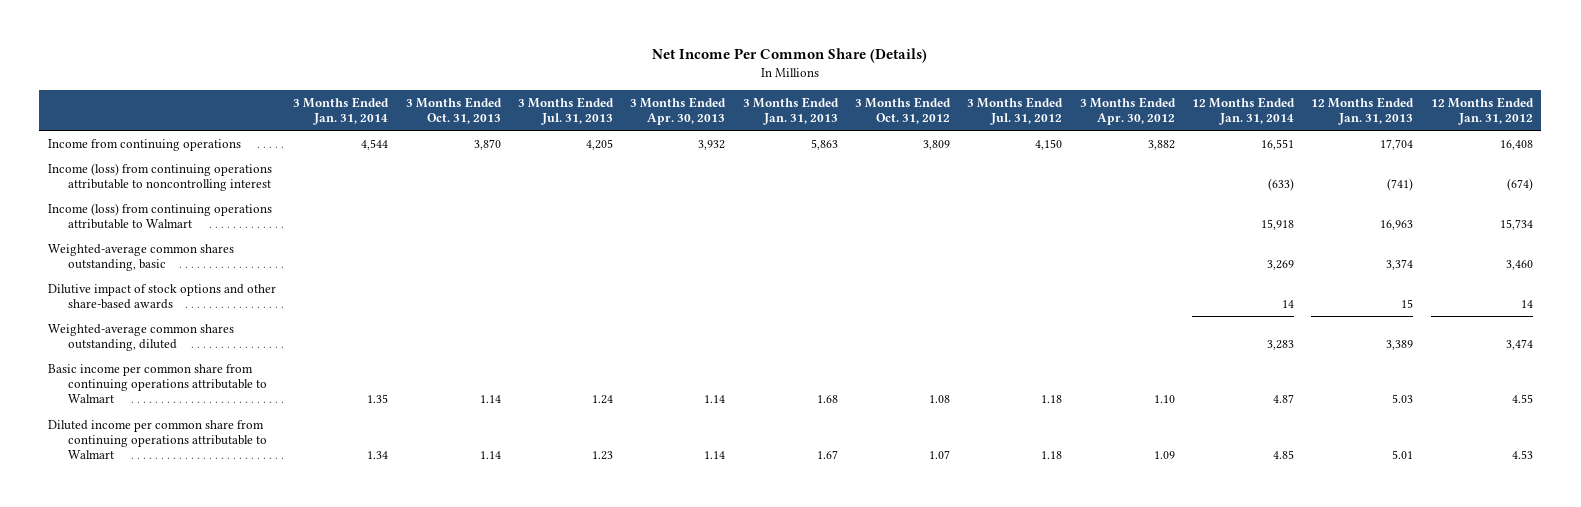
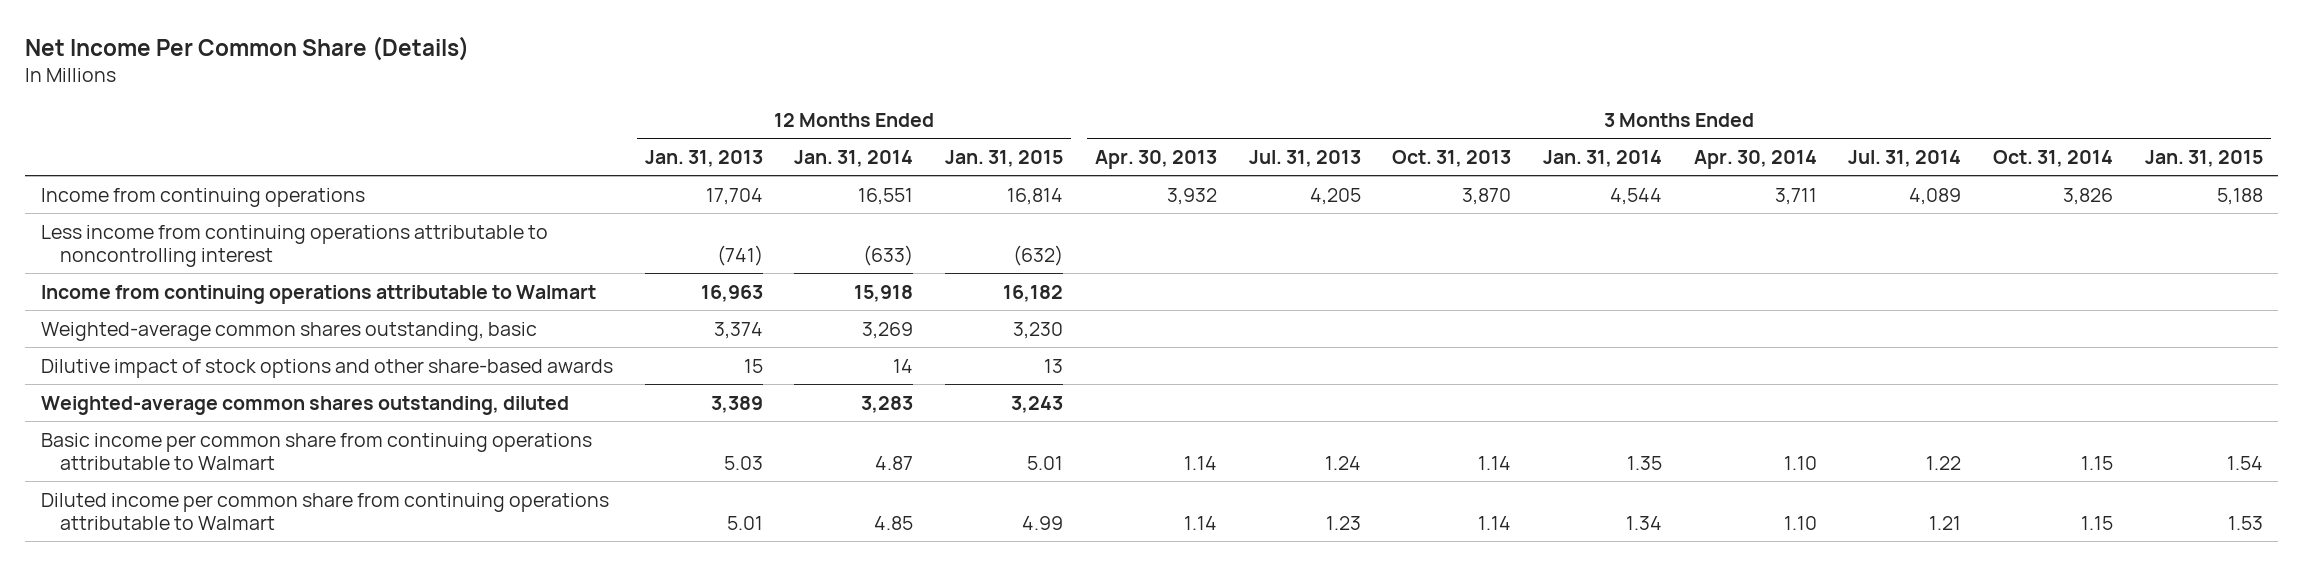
[742,96,839,125] 3 Months Ended Jan. 31, 2013 -> none
[854,96,951,124] 3 Months Ended Oct. 31, 2012 -> none
[967,96,1064,125] 3 Months Ended Jul. 31, 2012 -> none
[1079,96,1176,125] 3 Months Ended Apr. 30, 2012 -> none
[1430,96,1534,125] 12 Months Ended Jan. 31, 2012 -> none
none -> [945,149,1064,167] Jan. 31, 2015
none -> [1693,149,1817,169] Apr. 30, 2014
none -> [1848,149,1962,167] Jul. 31, 2014
none -> [1992,149,2113,167] Oct. 31, 2014
none -> [2144,149,2263,167] Jan. 31, 2015
[47,162,272,192] Income (loss) from continuing operations attributable to noncontrolling interest -> [41,224,549,268] Less income from continuing operations attributable to noncontrolling interest
[47,202,272,230] Income (loss) from continuing operations attributable to Walmart -> [41,284,597,304] Income from continuing operations attributable to Walmart

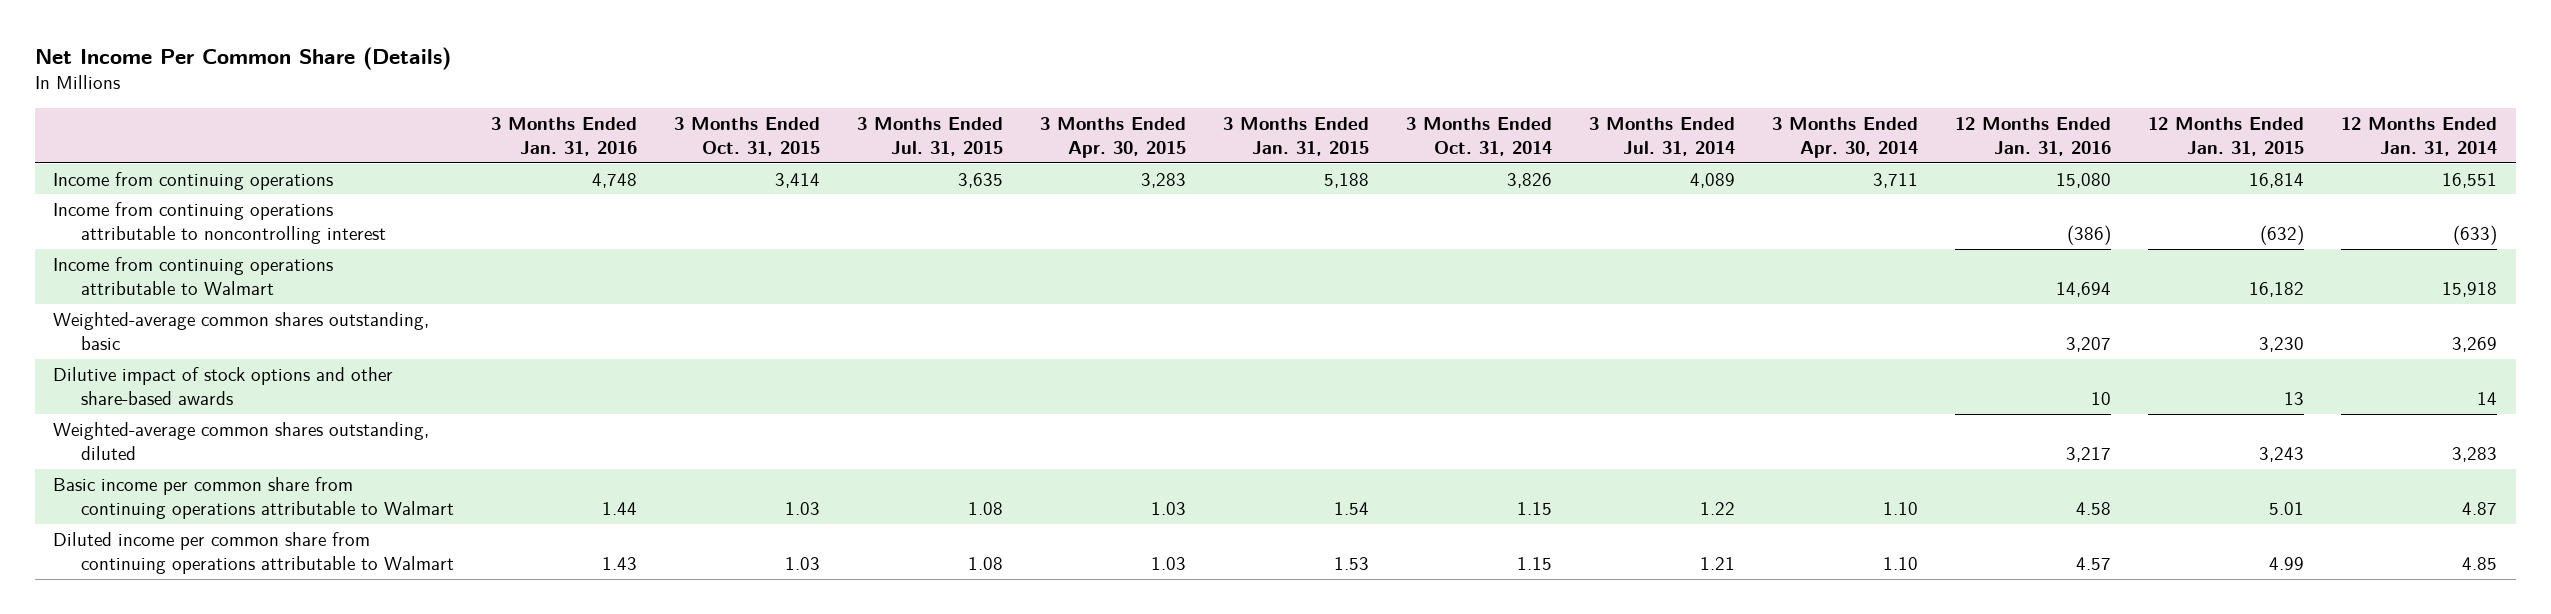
[644,149,763,167] Jan. 31, 2013 -> none
[1094,149,1217,169] Apr. 30, 2013 -> none
[1248,149,1361,167] Jul. 31, 2013 -> none
[1392,149,1512,167] Oct. 31, 2013 -> none
[1542,149,1662,167] Jan. 31, 2014 -> none
none -> [490,116,637,156] 3 Months Ended Jan. 31, 2016
none -> [673,116,820,156] 3 Months Ended Oct. 31, 2015
none -> [856,116,1003,156] 3 Months Ended Jul. 31, 2015
none -> [1039,116,1186,158] 3 Months Ended Apr. 30, 2015
none -> [1955,116,2112,156] 12 Months Ended Jan. 31, 2016
[41,224,549,268] Less income from continuing operations attributable to noncontrolling interest -> [53,201,386,244] Income from continuing operations attributable to noncontrolling interest

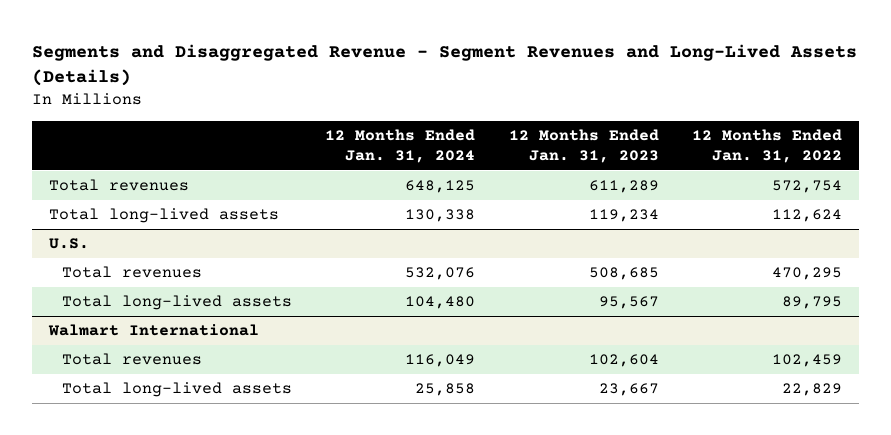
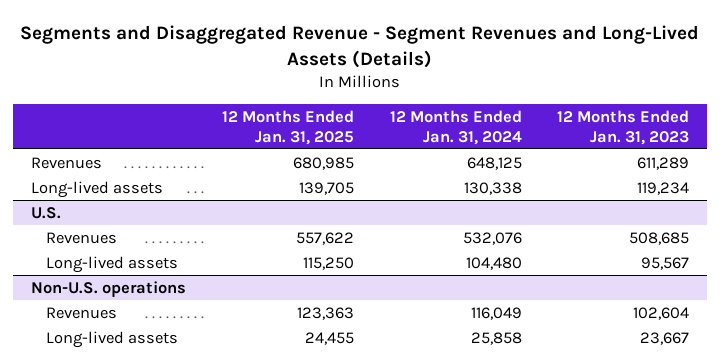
[691,128,842,163] 12 Months Ended Jan. 31, 2022 -> none
none -> [221,109,354,145] 12 Months Ended Jan. 31, 2025
[48,179,189,192] Total revenues -> [31,156,103,169] Revenues
[48,208,279,224] Total long-lived assets -> [31,180,164,198] Long-lived assets
[47,324,259,337] Walmart International -> none
[61,266,202,279] Total revenues -> [45,231,117,244] Revenues
[61,295,292,311] Total long-lived assets -> [45,255,178,273] Long-lived assets
none -> [31,280,187,297] Non-U.S. operations
[61,353,202,366] Total revenues -> [45,306,117,319] Revenues
[61,382,292,398] Total long-lived assets -> [45,330,178,348] Long-lived assets

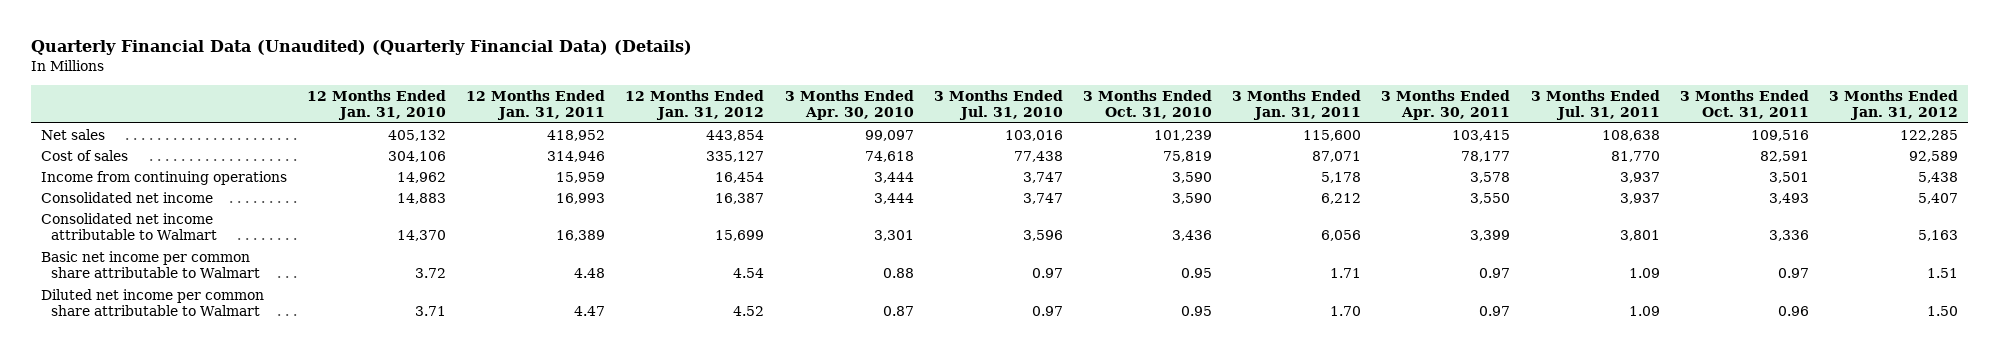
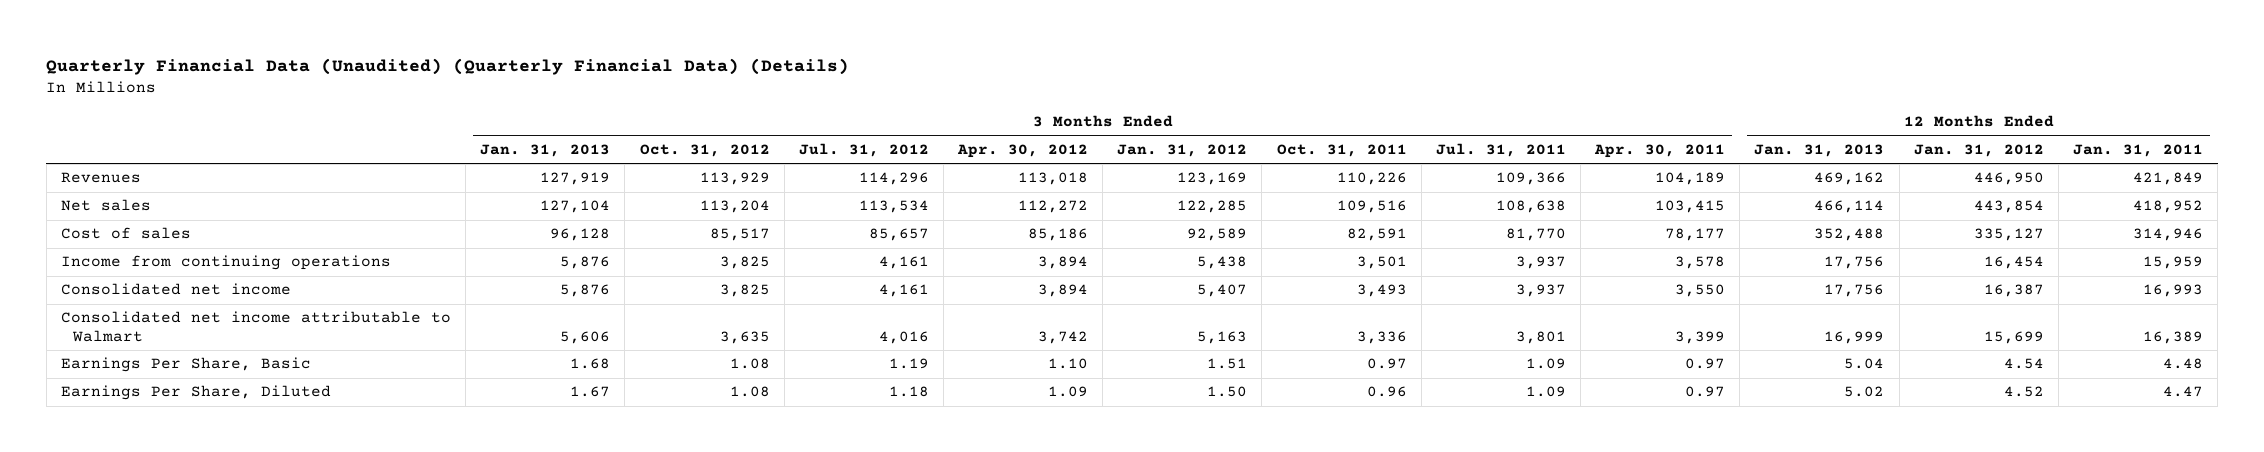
[307,89,447,121] 12 Months Ended Jan. 31, 2010 -> none
[784,89,914,121] 3 Months Ended Apr. 30, 2010 -> none
[933,89,1063,121] 3 Months Ended Jul. 31, 2010 -> none
[1082,89,1212,120] 3 Months Ended Oct. 31, 2010 -> none
[1232,89,1362,121] 3 Months Ended Jan. 31, 2011 -> none
none -> [480,143,611,157] Jan. 31, 2013
none -> [639,143,770,157] Oct. 31, 2012
none -> [798,142,929,157] Jul. 31, 2012
none -> [957,143,1089,158] Apr. 30, 2012
none -> [1754,143,1885,157] Jan. 31, 2013
none -> [60,172,141,184] Revenues
[40,250,261,279] Basic net income per common share attributable to Walmart -> [60,357,311,373] Earnings Per Share, Basic
[40,288,264,317] Diluted net income per common share attributable to Walmart -> [60,385,331,401] Earnings Per Share, Diluted

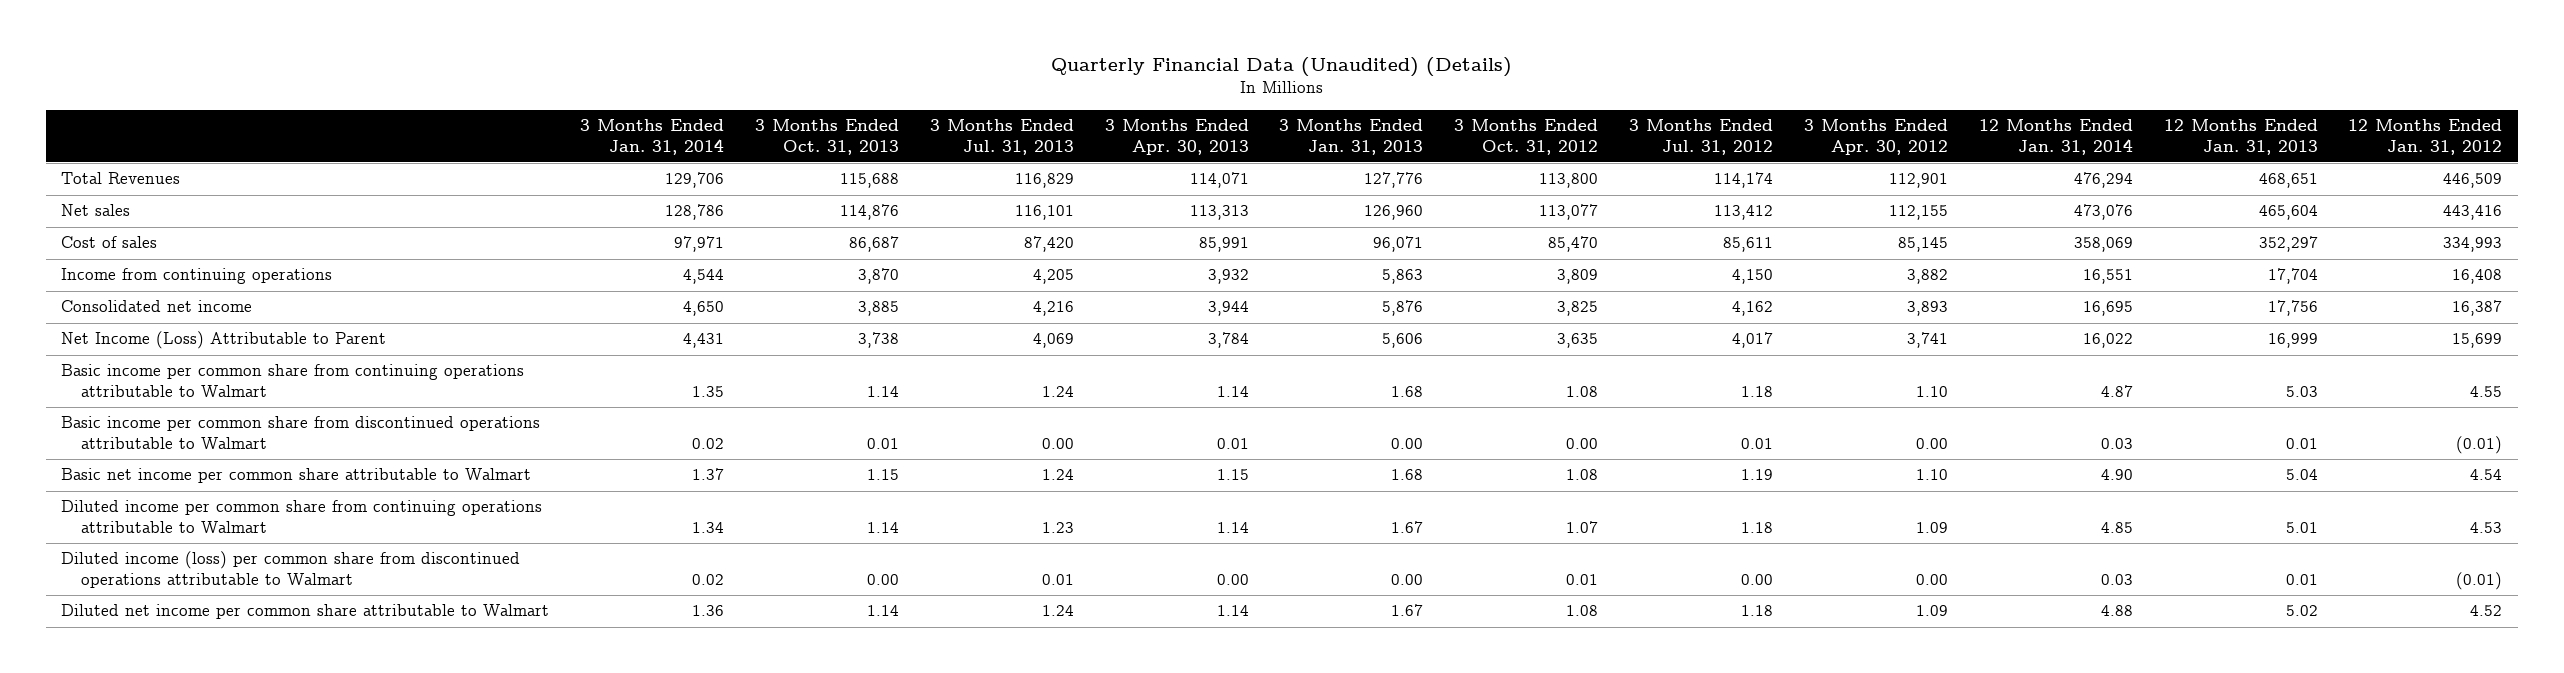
[46,57,850,75] Quarterly Financial Data (Unaudited) (Quarterly Financial Data) (Details) -> [1050,57,1512,78] Quarterly Financial Data (Unaudited) (Details)
[1117,143,1248,157] Jan. 31, 2012 -> none
[1276,143,1407,157] Oct. 31, 2011 -> none
[1435,142,1566,157] Jul. 31, 2011 -> none
[1594,143,1726,158] Apr. 30, 2011 -> none
[2072,143,2203,157] Jan. 31, 2011 -> none
none -> [580,118,725,155] 3 Months Ended Jan. 31, 2014
none -> [755,118,900,155] 3 Months Ended Oct. 31, 2013
none -> [929,118,1074,155] 3 Months Ended Jul. 31, 2013
none -> [1104,118,1249,155] 3 Months Ended Apr. 30, 2013
none -> [1978,118,2133,155] 12 Months Ended Jan. 31, 2014
[60,172,141,184] Revenues -> [61,172,181,185] Total Revenues
[540,172,611,186] 127,919 -> [1364,172,1424,189] 127,776
[699,172,770,186] 113,929 -> [1539,173,1599,189] 113,800
[858,172,929,186] 114,296 -> [1714,172,1774,189] 114,174
[1018,172,1089,186] 113,018 -> [1888,173,1948,189] 112,901
[1814,172,1885,186] 469,162 -> [2258,173,2318,189] 468,651
[1973,172,2044,186] 446,950 -> [2443,173,2503,189] 446,509
[540,200,611,214] 127,104 -> [1364,205,1424,221] 126,960
[699,200,770,214] 113,204 -> [1539,204,1599,221] 113,077
[858,200,929,214] 113,534 -> [1714,205,1774,221] 113,412
[1018,200,1089,214] 112,272 -> [1888,205,1948,221] 112,155
[1814,200,1885,214] 466,114 -> [2258,205,2318,221] 465,604
[1973,200,2044,214] 443,854 -> [2443,205,2503,221] 443,416
[550,228,611,242] 96,128 -> [1373,236,1424,253] 96,071
[709,228,770,242] 85,517 -> [1548,236,1599,253] 85,470
[868,228,929,242] 85,657 -> [1723,237,1774,253] 85,611
[1028,228,1089,242] 85,186 -> [1897,237,1948,253] 85,145
[1814,228,1885,242] 352,488 -> [2258,236,2318,253] 352,297
[1973,228,2044,242] 335,127 -> [2443,237,2503,253] 334,993
[560,256,611,270] 5,876 -> [1382,269,1424,285] 5,863
[719,256,770,270] 3,825 -> [1557,269,1599,285] 3,809
[878,256,929,270] 4,161 -> [1732,269,1774,285] 4,150
[1038,256,1089,270] 3,894 -> [1906,269,1948,285] 3,882
[1824,256,1885,270] 17,756 -> [2267,268,2318,285] 17,704
[1983,256,2044,270] 16,454 -> [2452,269,2503,285] 16,408
[878,284,929,298] 4,161 -> [1732,301,1774,317] 4,162
[1038,284,1089,298] 3,894 -> [1906,301,1948,317] 3,893
[60,311,451,342] Consolidated net income attributable to Walmart -> [61,331,387,350] Net Income (Loss) Attributable to Parent
[878,330,929,344] 4,016 -> [1732,332,1774,349] 4,017
[1038,330,1089,344] 3,742 -> [1906,332,1948,349] 3,741
none -> [61,364,525,398] Basic income per common share from continuing operations attributable to Walmart
none -> [61,416,541,450] Basic income per common share from discontinued operations attributable to Walmart
[60,357,311,373] Earnings Per Share, Basic -> [61,468,532,484] Basic net income per common share attributable to Walmart
none -> [61,500,543,534] Diluted income per common share from continuing operations attributable to Walmart
none -> [61,551,521,589] Diluted income (loss) per common share from discontinued operations attributable to Walmart
[60,385,331,401] Earnings Per Share, Diluted -> [61,604,550,620] Diluted net income per common share attributable to Walmart

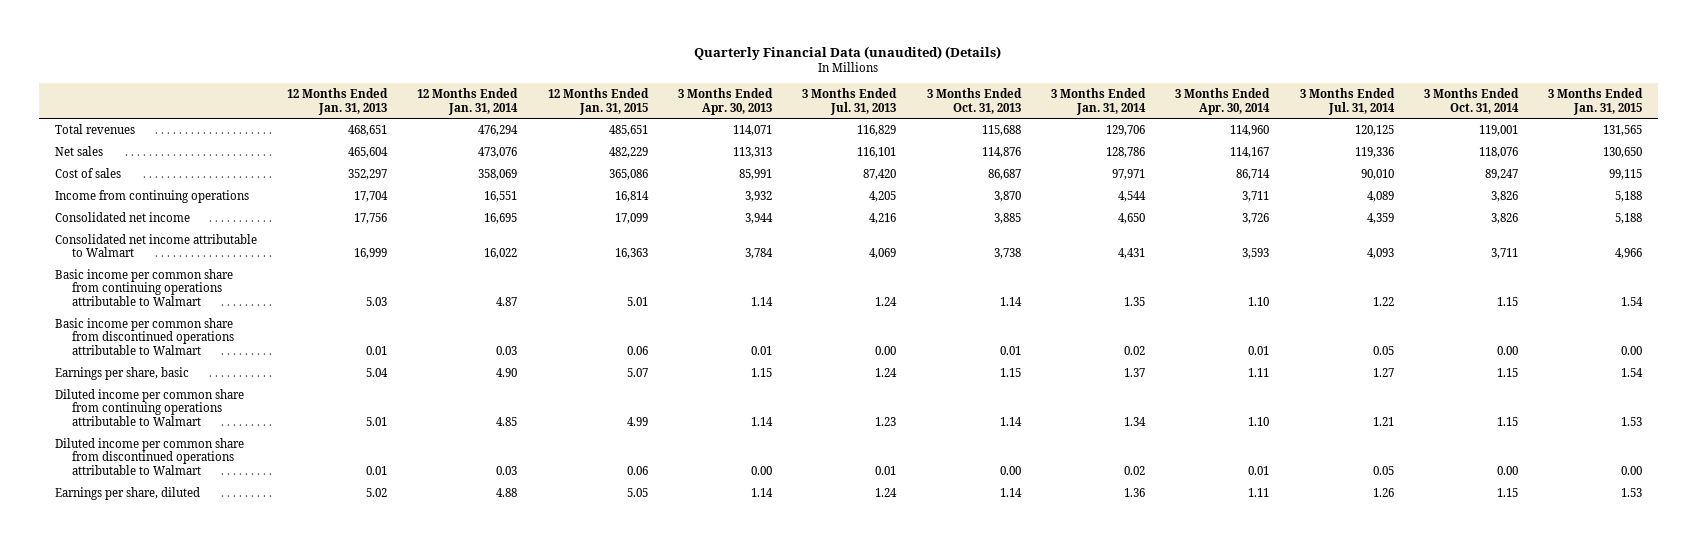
[1050,57,1512,78] Quarterly Financial Data (Unaudited) (Details) -> [694,45,1002,60] Quarterly Financial Data (unaudited) (Details)
[1279,118,1424,155] 3 Months Ended Jan. 31, 2013 -> none
[1454,118,1599,155] 3 Months Ended Oct. 31, 2012 -> none
[1629,118,1774,155] 3 Months Ended Jul. 31, 2012 -> none
[1803,118,1948,155] 3 Months Ended Apr. 30, 2012 -> none
[2348,118,2503,155] 12 Months Ended Jan. 31, 2012 -> none
none -> [547,88,649,115] 12 Months Ended Jan. 31, 2015
none -> [1175,88,1271,115] 3 Months Ended Apr. 30, 2014
none -> [1299,88,1395,115] 3 Months Ended Jul. 31, 2014
none -> [1424,88,1520,114] 3 Months Ended Oct. 31, 2014
none -> [1548,88,1644,115] 3 Months Ended Jan. 31, 2015
[61,172,181,185] Total Revenues -> [54,123,135,134] Total revenues
[61,331,387,350] Net Income (Loss) Attributable to Parent -> [54,233,257,258] Consolidated net income attributable to Walmart
[61,468,532,484] Basic net income per common share attributable to Walmart -> [54,366,189,380] Earnings per share, basic
[61,551,521,589] Diluted income (loss) per common share from discontinued operations attributable to Walmart -> [54,437,244,475] Diluted income per common share from discontinued operations attributable to Walmart
[61,604,550,620] Diluted net income per common share attributable to Walmart -> [54,486,200,500] Earnings per share, diluted

